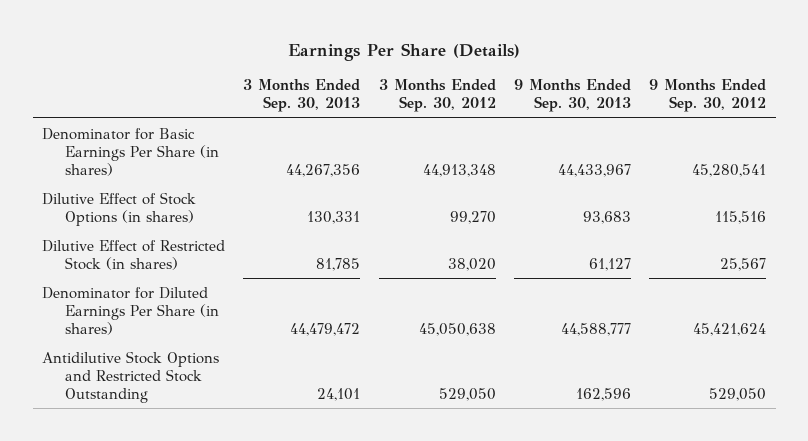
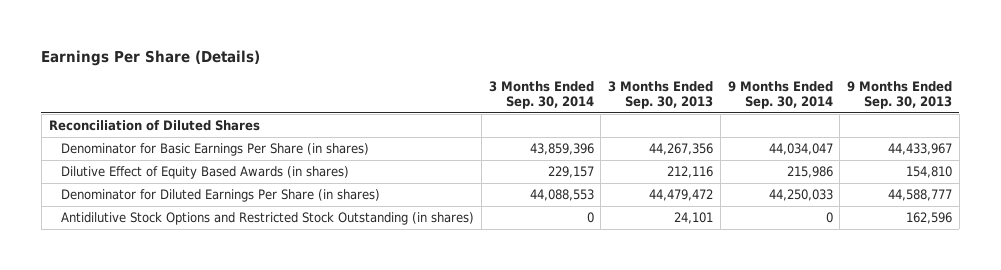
[378,79,496,113] 3 Months Ended Sep. 30, 2012 -> none
[649,79,767,113] 9 Months Ended Sep. 30, 2012 -> none
none -> [488,81,594,110] 3 Months Ended Sep. 30, 2014
none -> [727,81,833,110] 9 Months Ended Sep. 30, 2014
none -> [48,120,260,132] Reconciliation of Diluted Shares
[41,239,225,270] Dilutive Effect of Restricted Stock (in shares) -> none
[41,191,196,226] Dilutive Effect of Stock Options (in shares) -> [61,166,350,180] Dilutive Effect of Equity Based Awards (in shares)
[307,210,361,224] 130,331 -> [667,166,714,179] 212,116
[582,210,631,224] 93,683 -> [906,166,953,179] 154,810
[41,350,219,403] Antidilutive Stock Options and Restricted Stock Outstanding -> [61,212,475,226] Antidilutive Stock Options and Restricted Stock Outstanding (in shares)

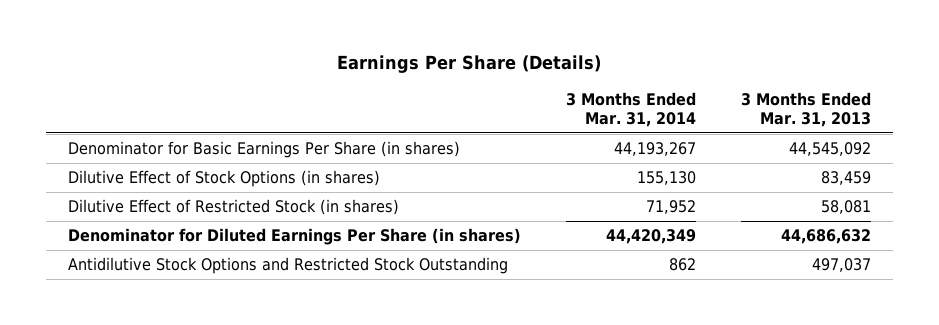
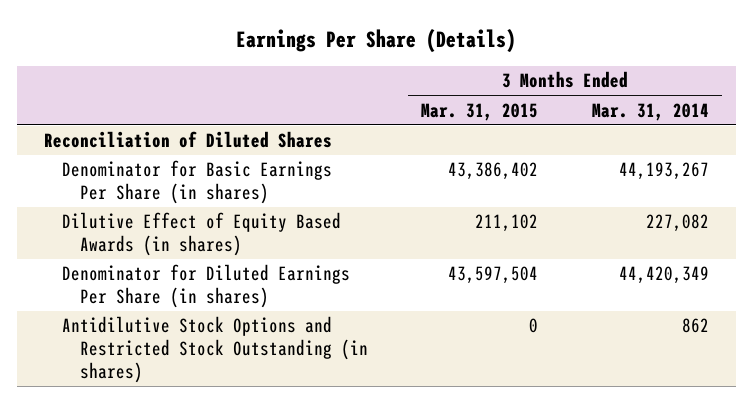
[740,91,871,127] 3 Months Ended Mar. 31, 2013 -> none
none -> [421,102,539,121] Mar. 31, 2015
none -> [43,131,332,149] Reconciliation of Diluted Shares
[68,199,400,216] Dilutive Effect of Restricted Stock (in shares) -> none
[68,170,381,188] Dilutive Effect of Stock Options (in shares) -> [61,212,341,257] Dilutive Effect of Equity Based Awards (in shares)
[636,171,696,186] 155,130 -> [645,214,709,233] 227,082
[68,257,509,275] Antidilutive Stock Options and Restricted Stock Outstanding -> [61,316,368,384] Antidilutive Stock Options and Restricted Stock Outstanding (in shares)

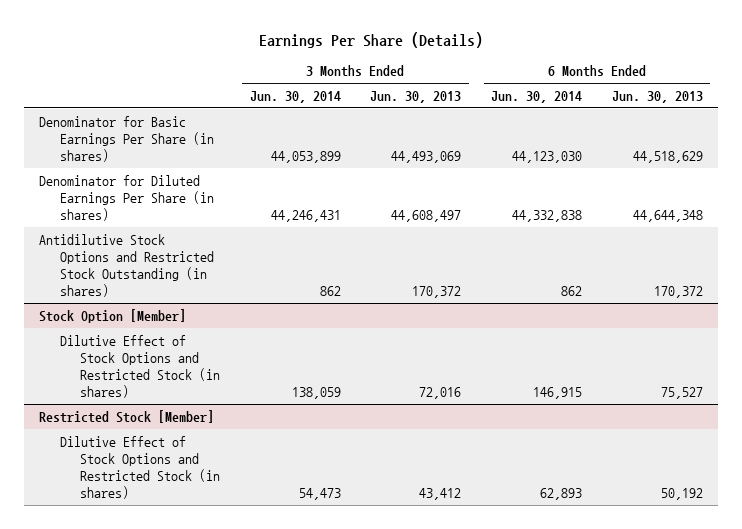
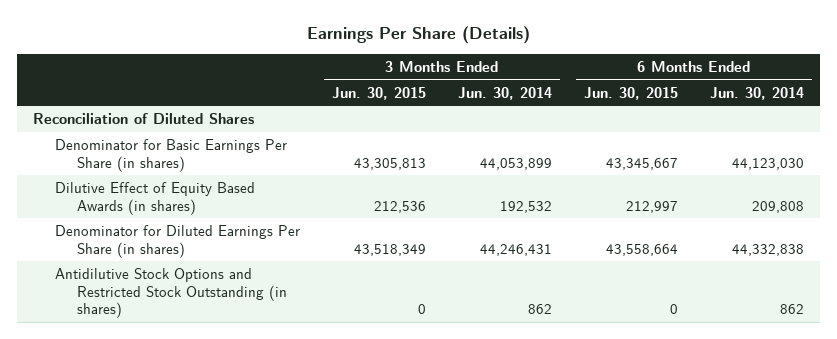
[370,90,462,103] Jun. 30, 2013 -> none
[611,90,703,103] Jun. 30, 2013 -> none
none -> [331,86,426,100] Jun. 30, 2015
none -> [584,86,679,100] Jun. 30, 2015
none -> [32,112,254,124] Reconciliation of Diluted Shares
none -> [54,181,255,215] Dilutive Effect of Equity Based Awards (in shares)
[39,308,187,323] Stock Option [Member] -> none
[59,334,220,399] Dilutive Effect of Stock Options and Restricted Stock (in shares) -> none
[39,409,215,423] Restricted Stock [Member] -> none
[59,435,220,500] Dilutive Effect of Stock Options and Restricted Stock (in shares) -> none

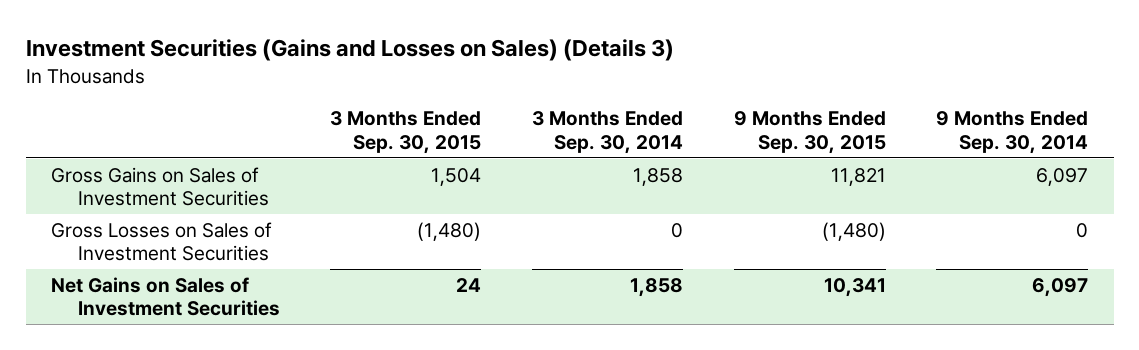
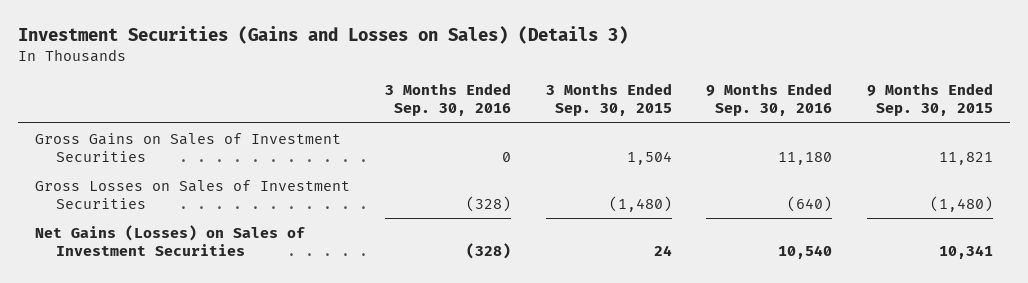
[532,111,684,154] 3 Months Ended Sep. 30, 2014 -> none
[936,111,1089,154] 9 Months Ended Sep. 30, 2014 -> none
none -> [384,83,511,116] 3 Months Ended Sep. 30, 2016
none -> [706,83,833,116] 9 Months Ended Sep. 30, 2016
[50,277,280,317] Net Gains on Sales of Investment Securities -> [35,224,306,256] Net Gains (Losses) on Sales of Investment Securities

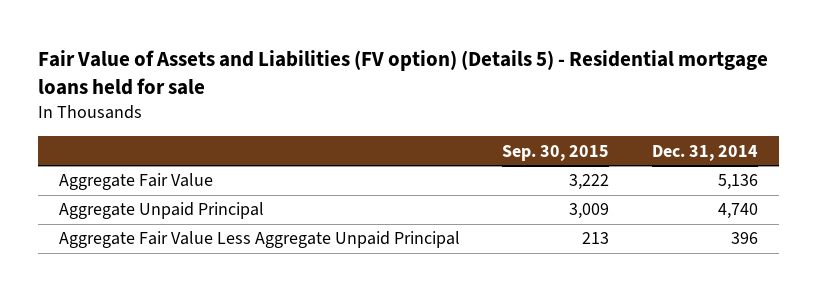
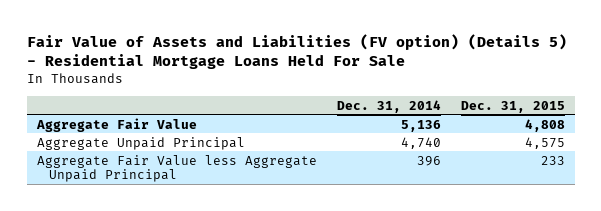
[37,49,768,95] Fair Value of Assets and Liabilities (FV option) (Details 5) - Residential mortgage loans held for sale -> [26,33,567,70] Fair Value of Assets and Liabilities (FV option) (Details 5) - Residential Mortgage Loans Held For Sale
[502,144,610,161] Sep. 30, 2015 -> none
none -> [460,100,565,113] Dec. 31, 2015
[58,231,460,249] Aggregate Fair Value Less Aggregate Unpaid Principal -> [36,154,317,183] Aggregate Fair Value less Aggregate Unpaid Principal

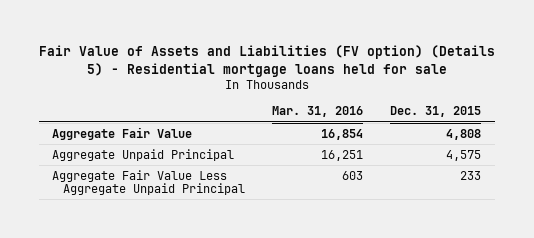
[26,33,567,70] Fair Value of Assets and Liabilities (FV option) (Details 5) - Residential Mortgage Loans Held For Sale -> [38,45,495,77] Fair Value of Assets and Liabilities (FV option) (Details 5) - Residential mortgage loans held for sale
[336,99,441,113] Dec. 31, 2014 -> none
none -> [271,106,363,118] Mar. 31, 2016
[36,154,317,183] Aggregate Fair Value less Aggregate Unpaid Principal -> [52,169,245,195] Aggregate Fair Value Less Aggregate Unpaid Principal

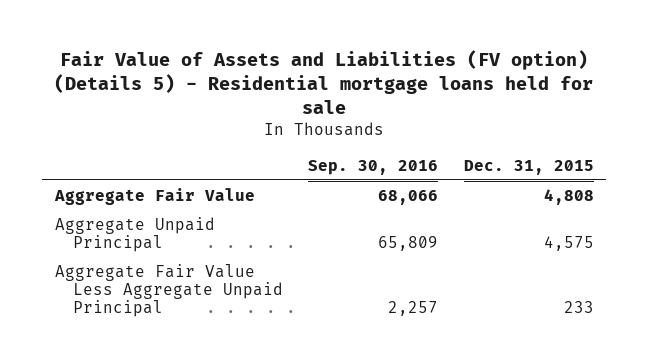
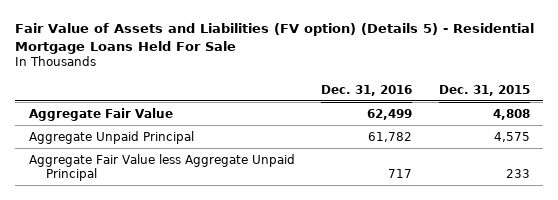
[54,50,594,115] Fair Value of Assets and Liabilities (FV option) (Details 5) - Residential mortgage loans held for sale -> [15,23,535,54] Fair Value of Assets and Liabilities (FV option) (Details 5) - Residential Mortgage Loans Held For Sale
[308,159,439,175] Sep. 30, 2016 -> none
none -> [321,84,413,96] Dec. 31, 2016
[54,263,284,318] Aggregate Fair Value Less Aggregate Unpaid Principal -> [28,153,295,182] Aggregate Fair Value less Aggregate Unpaid Principal

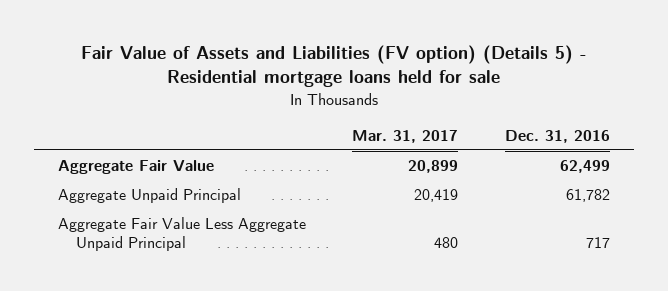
[15,23,535,54] Fair Value of Assets and Liabilities (FV option) (Details 5) - Residential Mortgage Loans Held For Sale -> [80,44,587,88] Fair Value of Assets and Liabilities (FV option) (Details 5) - Residential mortgage loans held for sale
[438,84,530,96] Dec. 31, 2015 -> none
none -> [352,129,459,143] Mar. 31, 2017
[28,153,295,182] Aggregate Fair Value less Aggregate Unpaid Principal -> [57,217,306,251] Aggregate Fair Value Less Aggregate Unpaid Principal

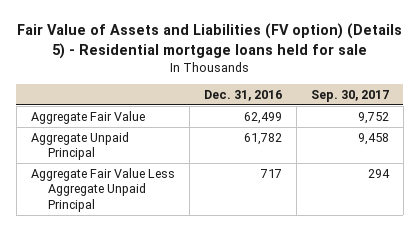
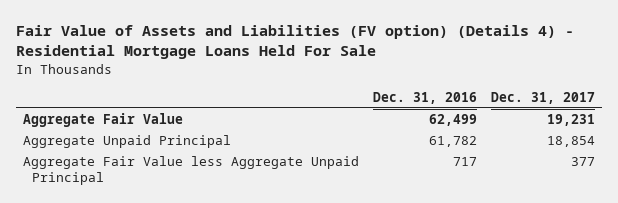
[16,23,402,59] Fair Value of Assets and Liabilities (FV option) (Details 5) - Residential mortgage loans held for sale -> [15,25,574,60] Fair Value of Assets and Liabilities (FV option) (Details 4) - Residential Mortgage Loans Held For Sale
[310,89,389,102] Sep. 30, 2017 -> none
none -> [491,92,596,105] Dec. 31, 2017
[30,167,175,212] Aggregate Fair Value Less Aggregate Unpaid Principal -> [22,156,359,185] Aggregate Fair Value less Aggregate Unpaid Principal

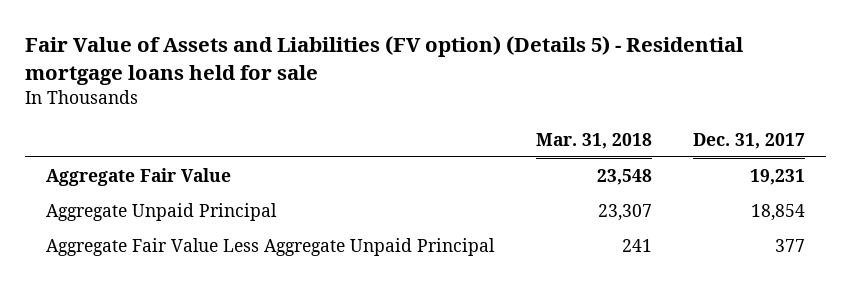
[15,25,574,60] Fair Value of Assets and Liabilities (FV option) (Details 4) - Residential Mortgage Loans Held For Sale -> [24,36,743,85] Fair Value of Assets and Liabilities (FV option) (Details 5) - Residential mortgage loans held for sale
[372,92,477,105] Dec. 31, 2016 -> none
none -> [535,132,652,149] Mar. 31, 2018
[22,156,359,185] Aggregate Fair Value less Aggregate Unpaid Principal -> [45,237,495,256] Aggregate Fair Value Less Aggregate Unpaid Principal

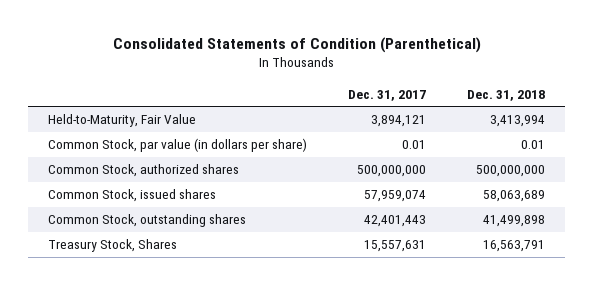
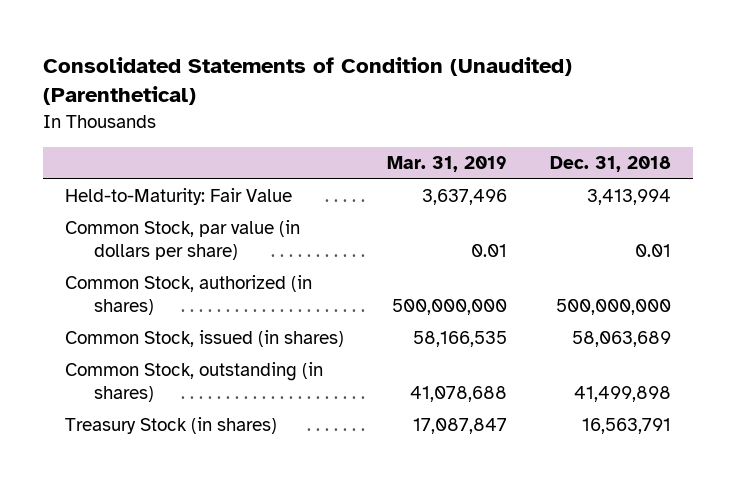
[112,37,481,54] Consolidated Statements of Condition (Parenthetical) -> [42,56,572,106] Consolidated Statements of Condition (Unaudited) (Parenthetical)
[348,89,427,101] Dec. 31, 2017 -> none
none -> [386,156,507,173] Mar. 31, 2019
[48,114,197,128] Held-to-Maturity, Fair Value -> [64,188,292,206] Held-to-Maturity: Fair Value
[48,164,240,178] Common Stock, authorized shares -> [64,275,312,316] Common Stock, authorized (in shares)
[48,189,217,203] Common Stock, issued shares -> [64,330,344,348] Common Stock, issued (in shares)
[48,214,247,228] Common Stock, outstanding shares -> [64,362,323,403] Common Stock, outstanding (in shares)
[48,239,178,253] Treasury Stock, Shares -> [64,417,277,435] Treasury Stock (in shares)

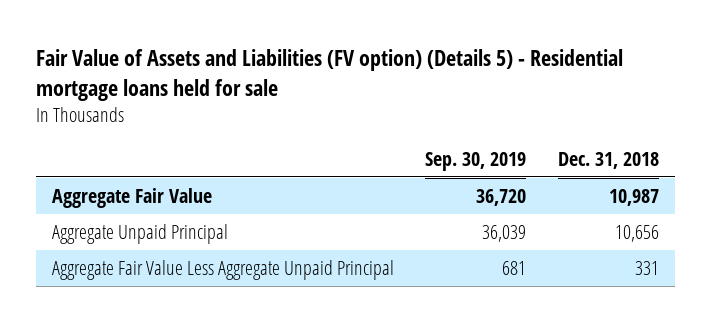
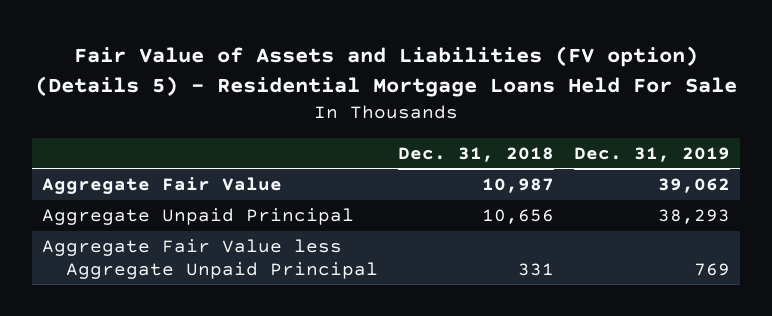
[35,48,623,101] Fair Value of Assets and Liabilities (FV option) (Details 5) - Residential mortgage loans held for sale -> [34,45,737,97] Fair Value of Assets and Liabilities (FV option) (Details 5) - Residential Mortgage Loans Held For Sale
[425,151,527,171] Sep. 30, 2019 -> none
none -> [574,146,731,162] Dec. 31, 2019
[51,259,394,280] Aggregate Fair Value Less Aggregate Unpaid Principal -> [41,239,379,279] Aggregate Fair Value less Aggregate Unpaid Principal

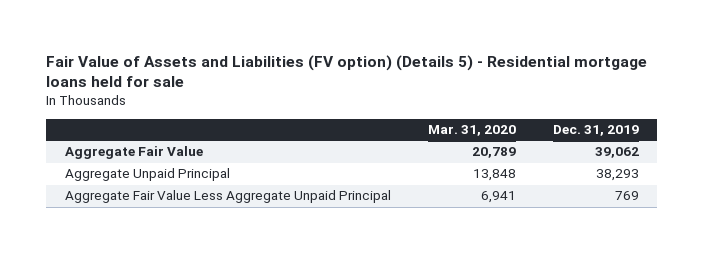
[34,45,737,97] Fair Value of Assets and Liabilities (FV option) (Details 5) - Residential Mortgage Loans Held For Sale -> [46,54,648,88] Fair Value of Assets and Liabilities (FV option) (Details 5) - Residential mortgage loans held for sale
[398,146,555,162] Dec. 31, 2018 -> none
none -> [427,125,516,137] Mar. 31, 2020
[41,239,379,279] Aggregate Fair Value less Aggregate Unpaid Principal -> [64,190,391,204] Aggregate Fair Value Less Aggregate Unpaid Principal

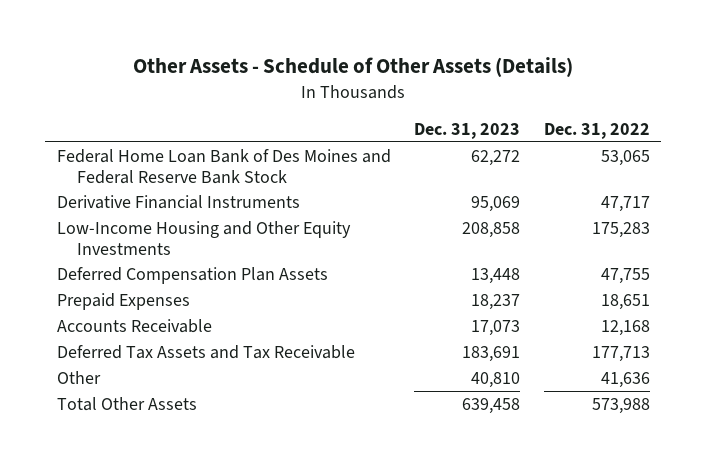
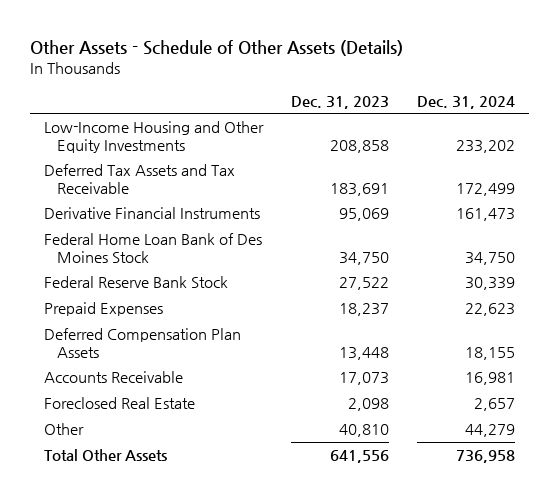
[543,122,650,139] Dec. 31, 2022 -> none
none -> [417,95,516,109] Dec. 31, 2024
[56,148,391,184] Federal Home Loan Bank of Des Moines and Federal Reserve Bank Stock -> none
[56,344,355,359] Deferred Tax Assets and Tax Receivable -> [43,163,235,194] Deferred Tax Assets and Tax Receivable
[56,194,300,209] Derivative Financial Instruments -> [43,206,260,219] Derivative Financial Instruments
none -> [43,232,262,263] Federal Home Loan Bank of Des Moines Stock
none -> [43,275,228,288] Federal Reserve Bank Stock
[56,266,328,284] Deferred Compensation Plan Assets -> [43,327,241,358] Deferred Compensation Plan Assets
none -> [43,396,195,409] Foreclosed Real Estate
[462,397,521,414] 639,458 -> [330,449,390,463] 641,556

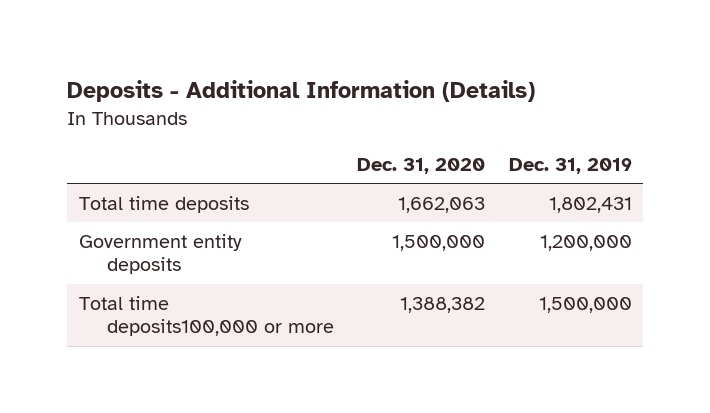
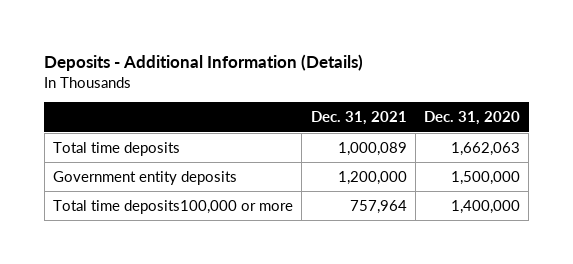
[508,157,632,174] Dec. 31, 2019 -> none
none -> [310,111,407,126] Dec. 31, 2021
[400,296,486,313] 1,388,382 -> [451,199,521,214] 1,400,000

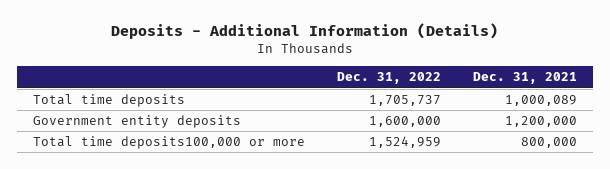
[424,111,521,126] Dec. 31, 2020 -> none
none -> [336,72,441,85] Dec. 31, 2022
[349,199,407,214] 757,964 -> [520,137,577,149] 800,000

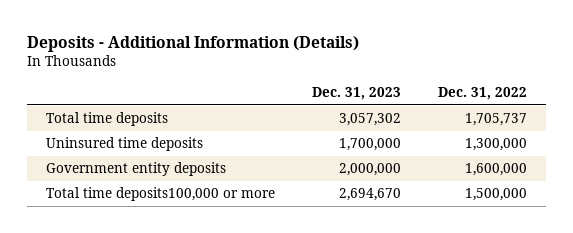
[472,72,577,85] Dec. 31, 2021 -> none
none -> [311,86,401,100] Dec. 31, 2023
none -> [45,137,203,152] Uninsured time deposits
[368,136,441,149] 1,524,959 -> [465,188,528,202] 1,500,000

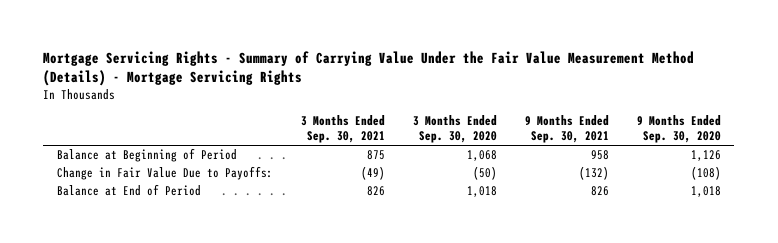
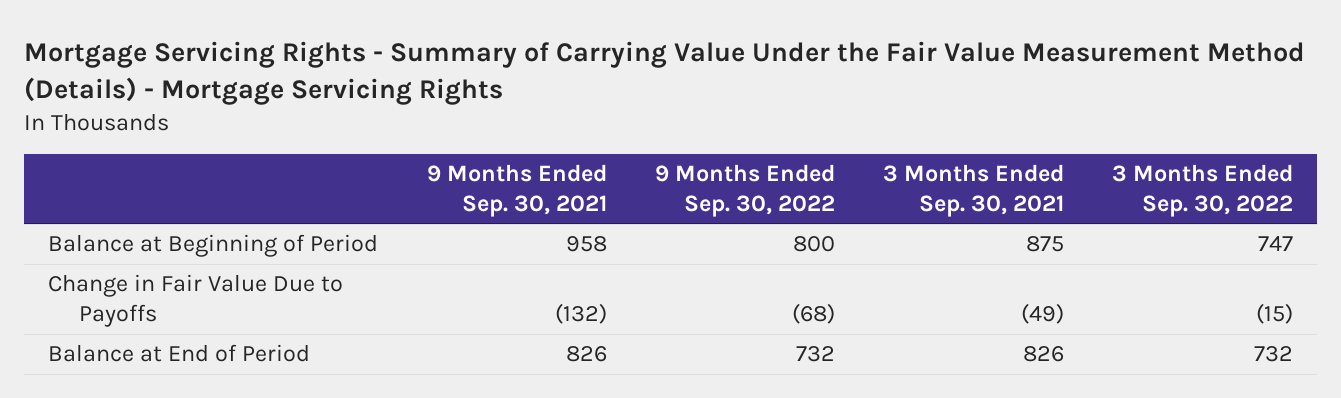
[412,115,497,144] 3 Months Ended Sep. 30, 2020 -> none
[636,115,721,144] 9 Months Ended Sep. 30, 2020 -> none
none -> [654,163,835,217] 9 Months Ended Sep. 30, 2022
none -> [1112,163,1294,217] 3 Months Ended Sep. 30, 2022
[57,166,274,181] Change in Fair Value Due to Payoffs: -> [48,274,344,328] Change in Fair Value Due to Payoffs

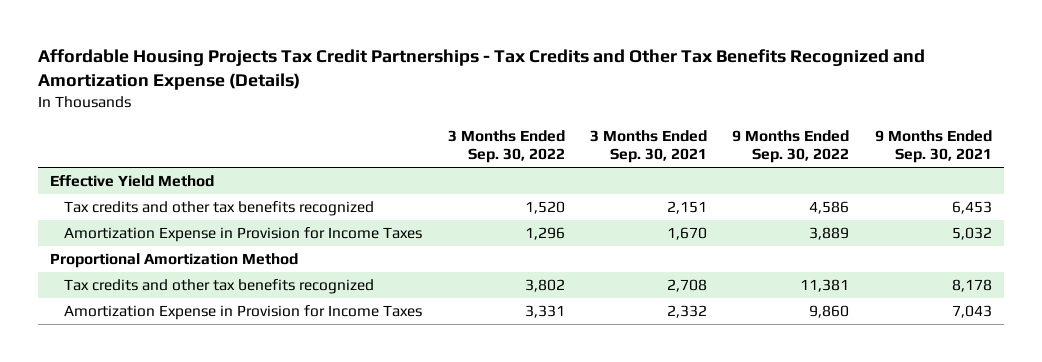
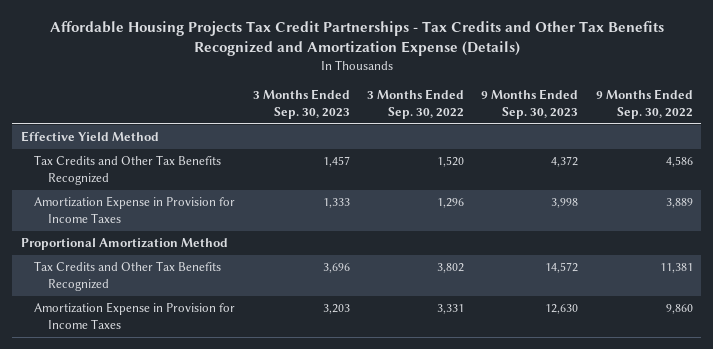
[589,129,707,163] 3 Months Ended Sep. 30, 2021 -> none
[874,129,992,163] 9 Months Ended Sep. 30, 2021 -> none
none -> [252,89,350,120] 3 Months Ended Sep. 30, 2023
none -> [481,89,579,120] 9 Months Ended Sep. 30, 2023
[64,201,375,217] Tax credits and other tax benefits recognized -> [34,155,222,185] Tax Credits and Other Tax Benefits Recognized
[64,279,375,295] Tax credits and other tax benefits recognized -> [34,261,222,291] Tax Credits and Other Tax Benefits Recognized

